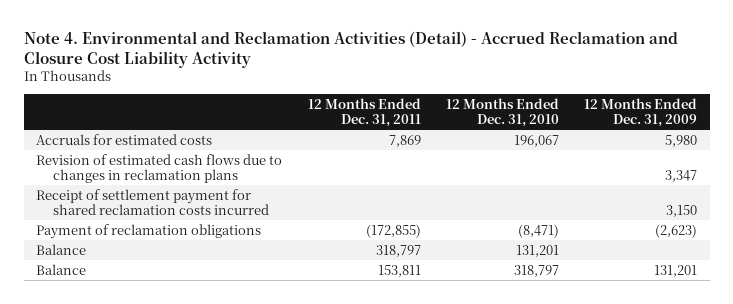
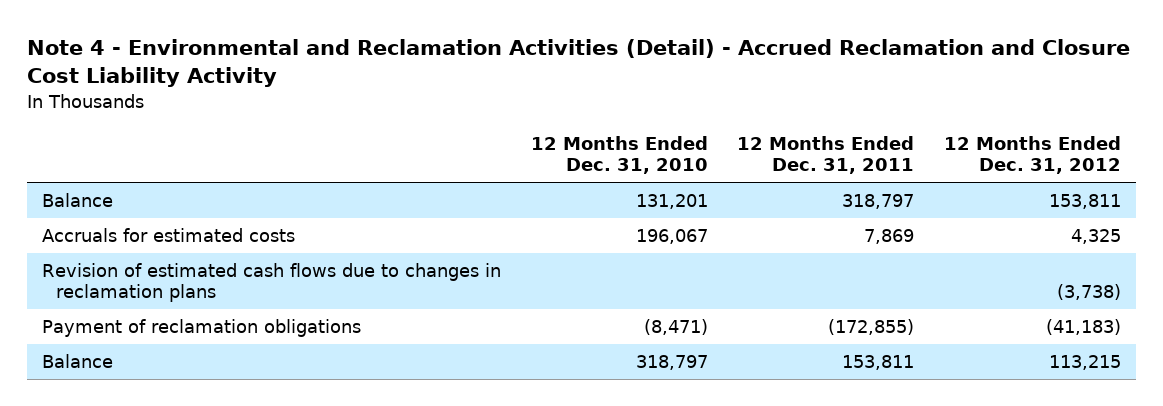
[23,30,678,68] Note 4. Environmental and Reclamation Activities (Detail) - Accrued Reclamation and Closure Cost Liability Activity -> [27,39,1131,88] Note 4 - Environmental and Reclamation Activities (Detail) - Accrued Reclamation and Closure Cost Liability Activity
[584,97,698,128] 12 Months Ended Dec. 31, 2009 -> none
none -> [943,135,1121,174] 12 Months Ended Dec. 31, 2012
[36,243,87,255] Balance -> [42,193,114,208] Balance
[36,188,270,215] Receipt of settlement payment for shared reclamation costs incurred -> none

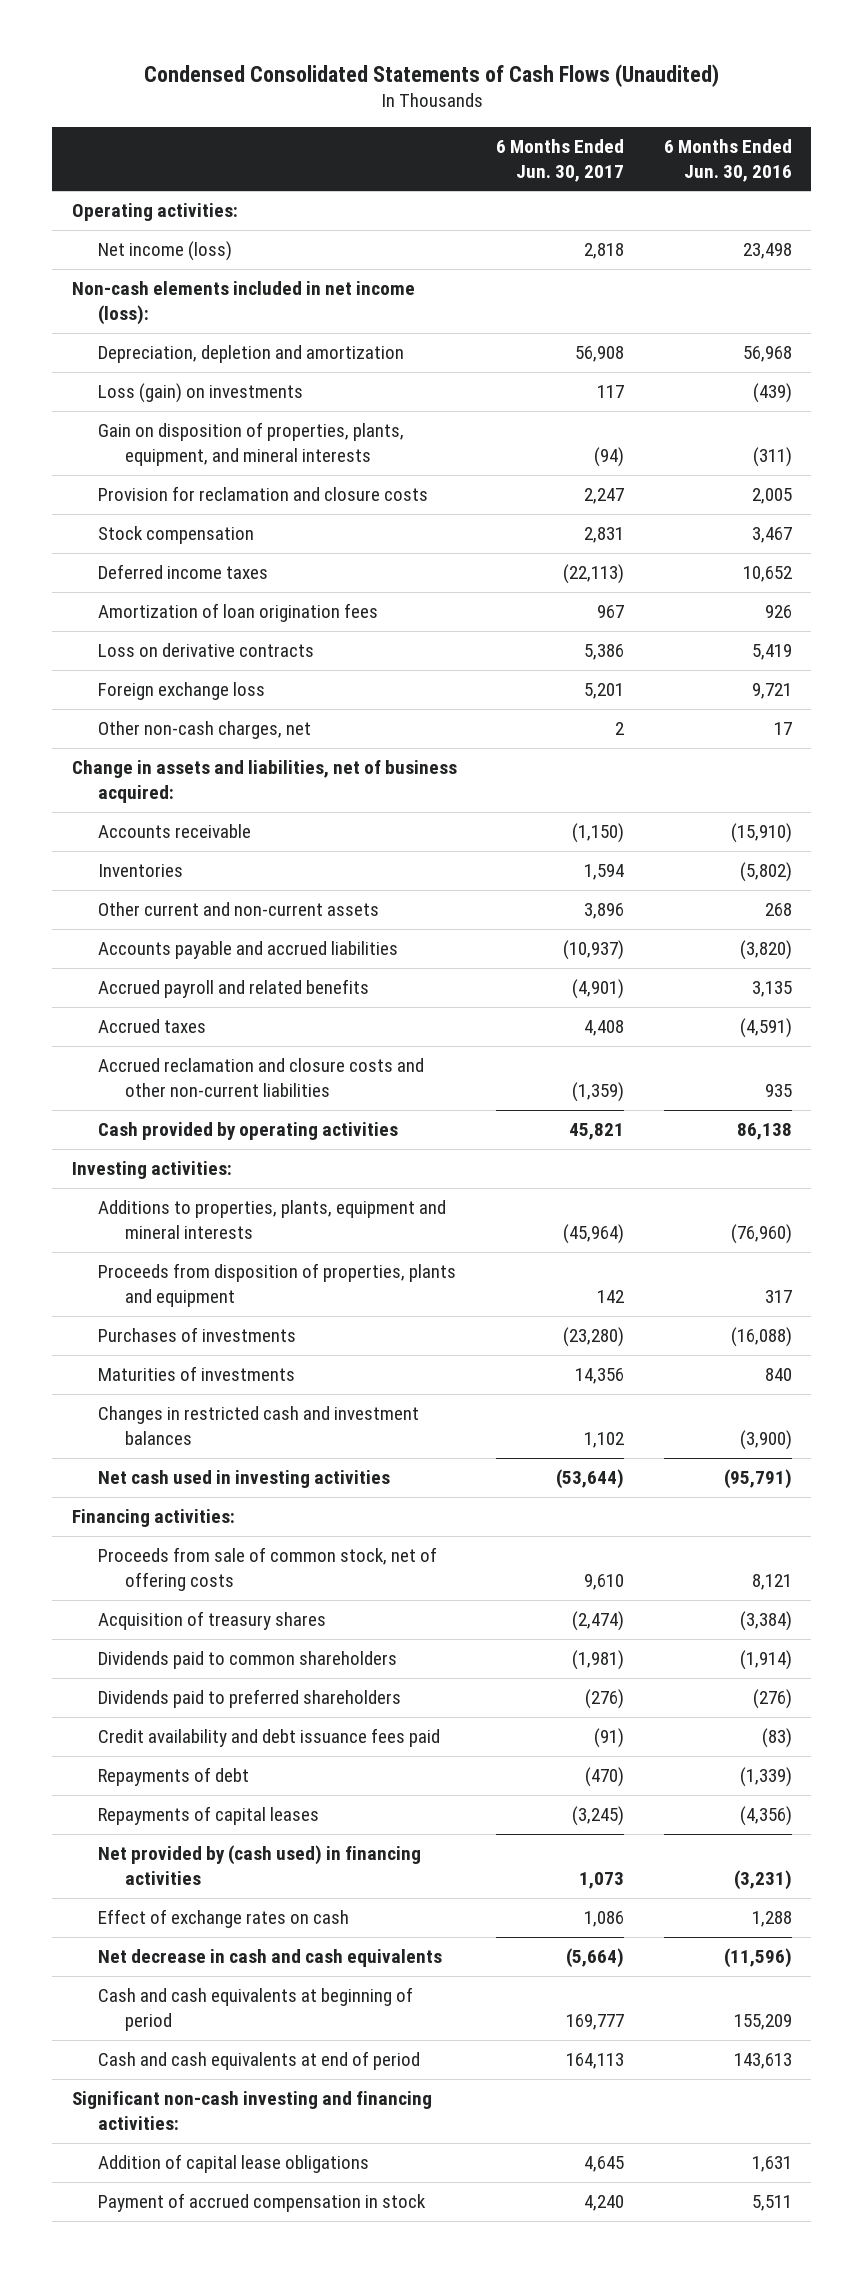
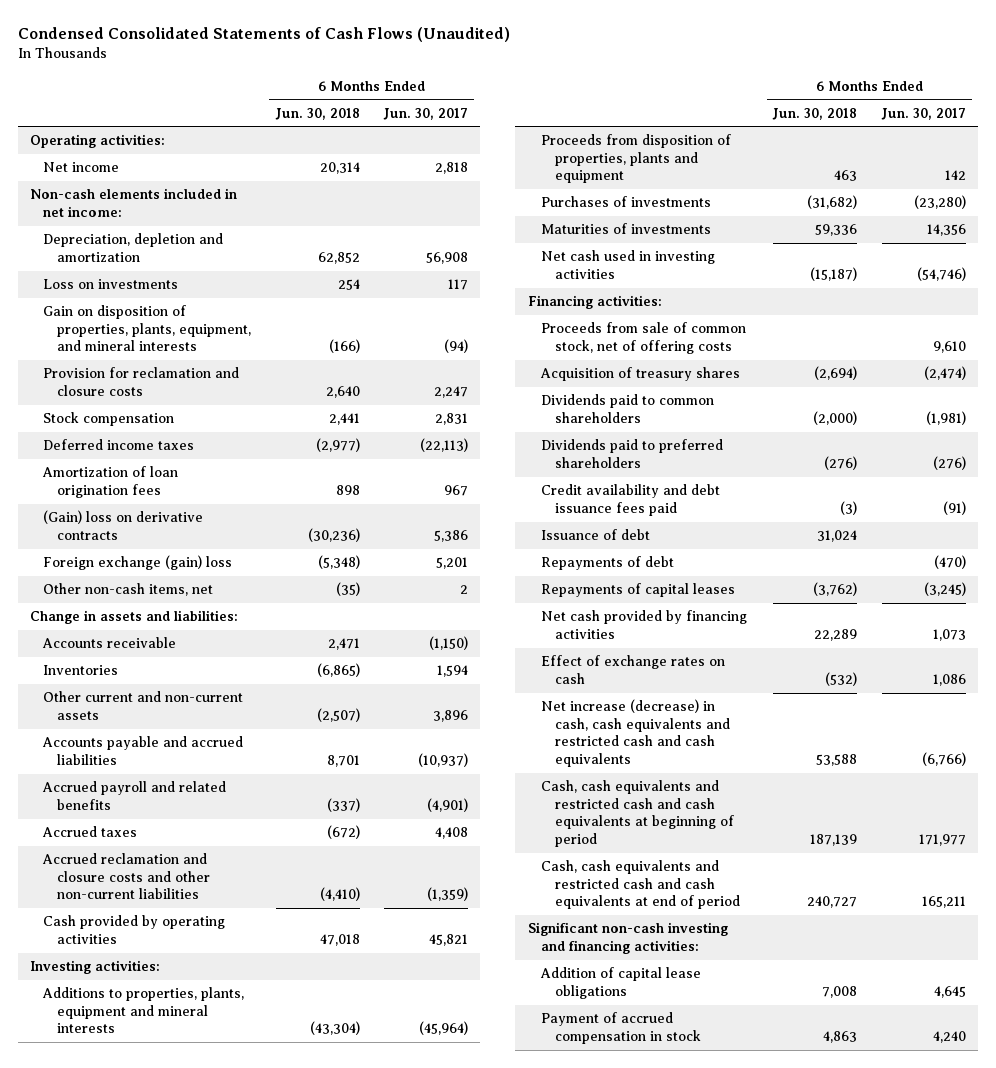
[663,138,792,182] 6 Months Ended Jun. 30, 2016 -> none
none -> [274,107,360,120] Jun. 30, 2018
[98,241,233,262] Net income (loss) -> [43,162,120,173] Net income
[71,281,415,326] Non-cash elements included in net income (loss): -> [29,188,237,217] Non-cash elements included in net income:
[98,383,304,404] Loss (gain) on investments -> [43,279,179,290] Loss on investments
[98,643,315,658] Loss on derivative contracts -> [43,510,204,540] (Gain) loss on derivative contracts
[98,682,266,701] Foreign exchange loss -> [43,555,233,571] Foreign exchange (gain) loss
[98,721,312,740] Other non-cash charges, net -> [43,583,214,597] Other non-cash items, net
[71,760,457,804] Change in assets and liabilities, net of business acquired: -> [29,610,238,625] Change in assets and liabilities:
[98,1406,420,1446] Changes in restricted cash and investment balances -> none
[556,1469,625,1490] (53,644) -> [916,266,966,281] (54,746)
none -> [541,529,651,541] Issuance of debt
[98,1845,422,1886] Net provided by (cash used) in financing activities -> [541,610,748,639] Net cash provided by financing activities
[98,1949,443,1968] Net decrease in cash and cash equivalents -> [541,699,730,767] Net increase (decrease) in cash, cash equivalents and restricted cash and cash equivalents
[566,1948,625,1969] (5,664) -> [921,751,966,766] (6,766)
[98,1987,414,2032] Cash and cash equivalents at beginning of period -> [541,780,734,847] Cash, cash equivalents and restricted cash and cash equivalents at beginning of period
[566,2014,625,2031] 169,777 -> [918,833,966,846] 171,977
[98,2051,421,2071] Cash and cash equivalents at end of period -> [541,860,740,910] Cash, cash equivalents and restricted cash and cash equivalents at end of period
[566,2053,625,2070] 164,113 -> [921,896,966,909] 165,211

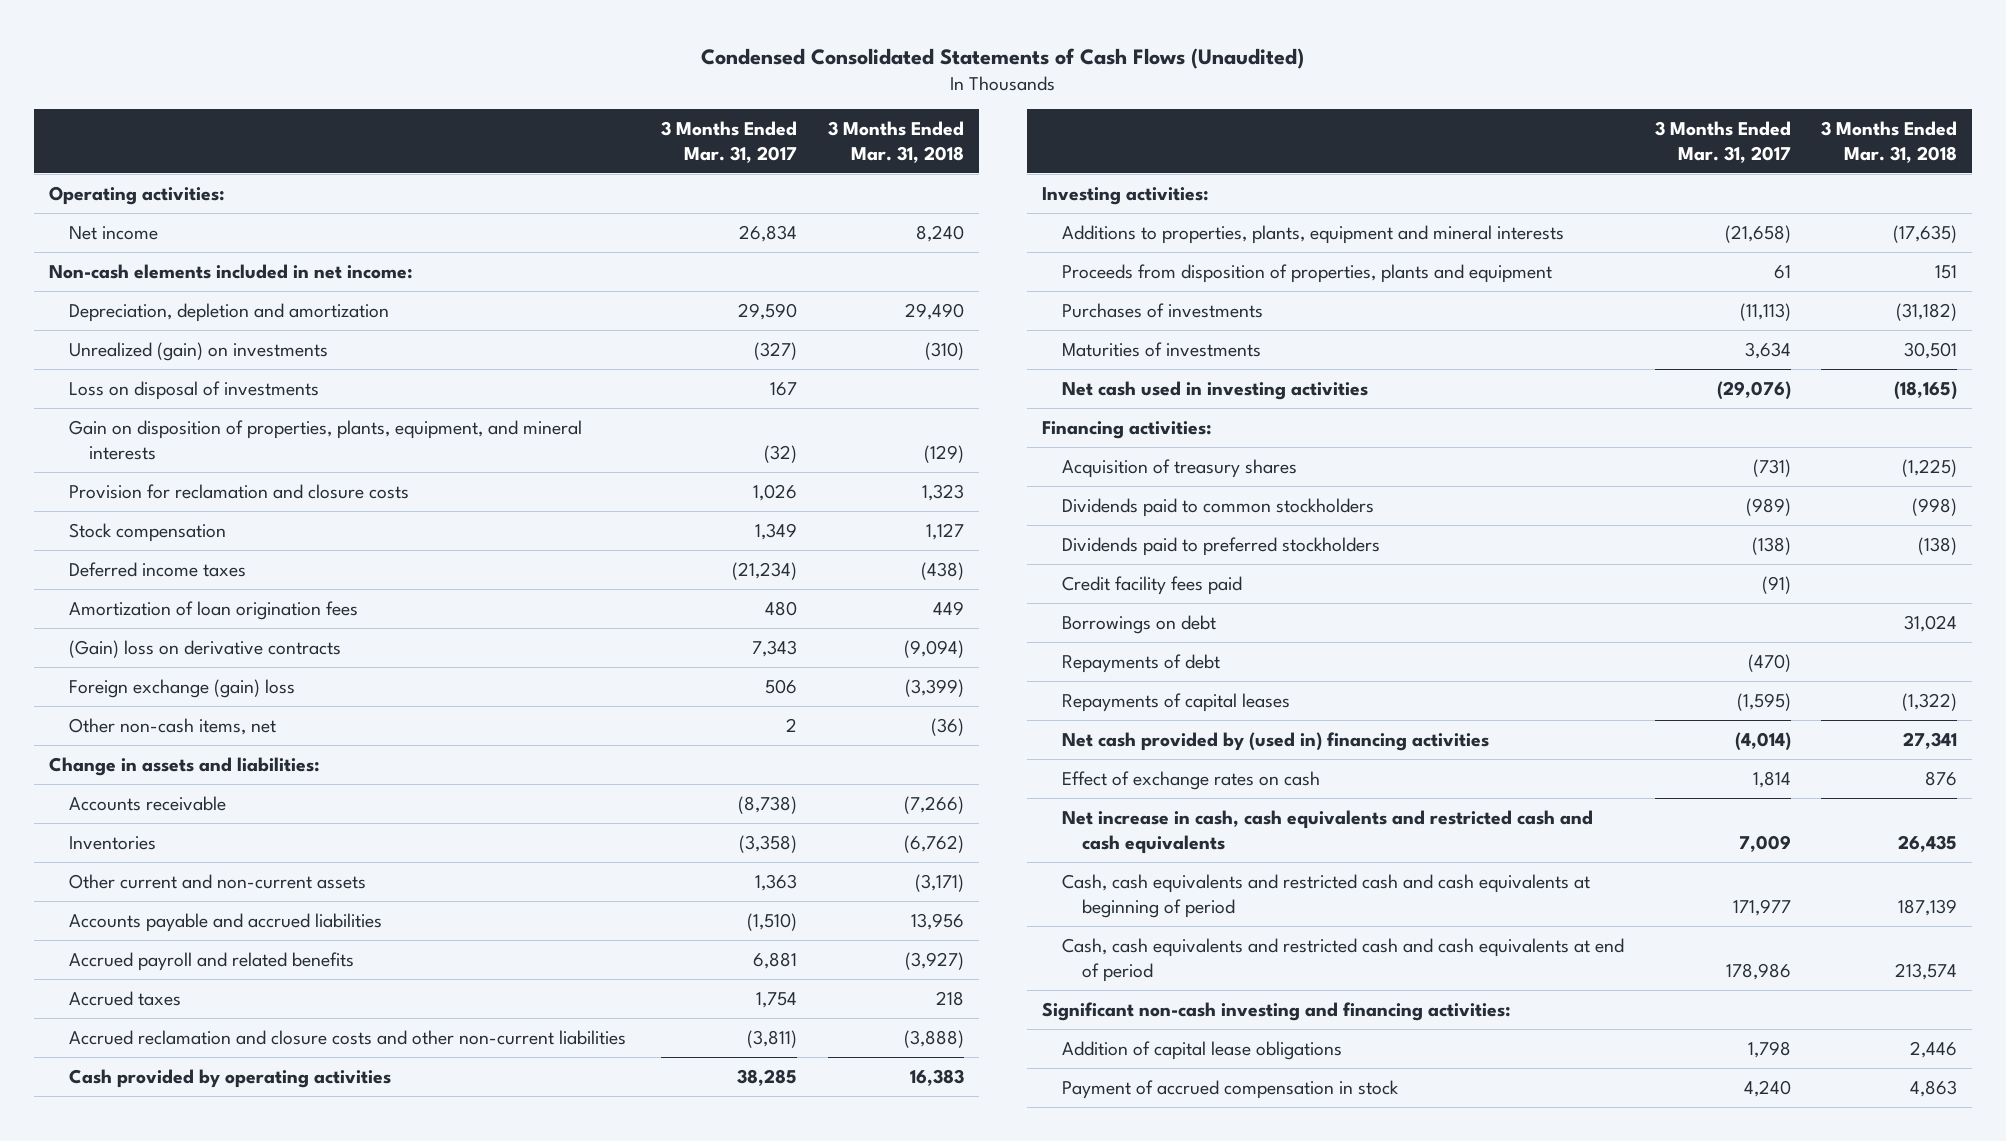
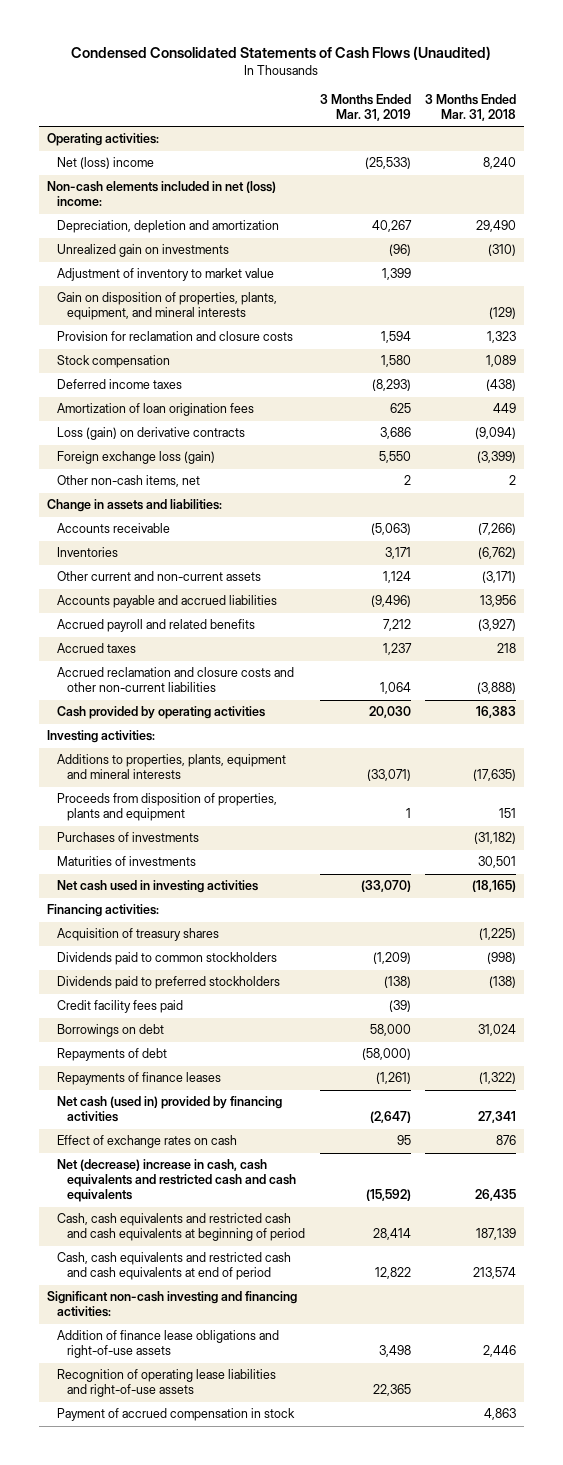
[661,120,798,163] 3 Months Ended Mar. 31, 2017 -> none
none -> [319,94,411,122] 3 Months Ended Mar. 31, 2019
[69,225,159,240] Net income -> [56,157,154,170] Net (loss) income
[48,263,413,279] Non-cash elements included in net income: -> [46,181,276,207] Non-cash elements included in net (loss) income:
[69,380,320,400] Loss on disposal of investments -> none
[69,341,329,361] Unrealized (gain) on investments -> [56,244,229,258] Unrealized gain on investments
none -> [56,268,274,282] Adjustment of inventory to market value
[925,522,964,540] 1,127 -> [486,355,517,368] 1,089
[69,639,342,658] (Gain) loss on derivative contracts -> [56,427,245,441] Loss (gain) on derivative contracts
[69,678,296,698] Foreign exchange (gain) loss -> [56,451,215,465] Foreign exchange loss (gain)
[930,717,964,736] (36) -> [509,475,517,486] 2
[1062,692,1291,712] Repayments of capital leases -> [56,1072,221,1086] Repayments of finance leases
[1062,731,1490,751] Net cash provided by (used in) financing activities -> [56,1096,282,1123] Net cash (used in) provided by financing activities
[1062,809,1594,854] Net increase in cash, cash equivalents and restricted cash and cash equivalents -> [56,1159,296,1203] Net (decrease) increase in cash, cash equivalents and restricted cash and cash equivalents
[1062,1040,1343,1060] Addition of capital lease obligations -> [56,1330,279,1359] Addition of finance lease obligations and right-of-use assets
none -> [56,1369,276,1398] Recognition of operating lease liabilities and right-of-use assets

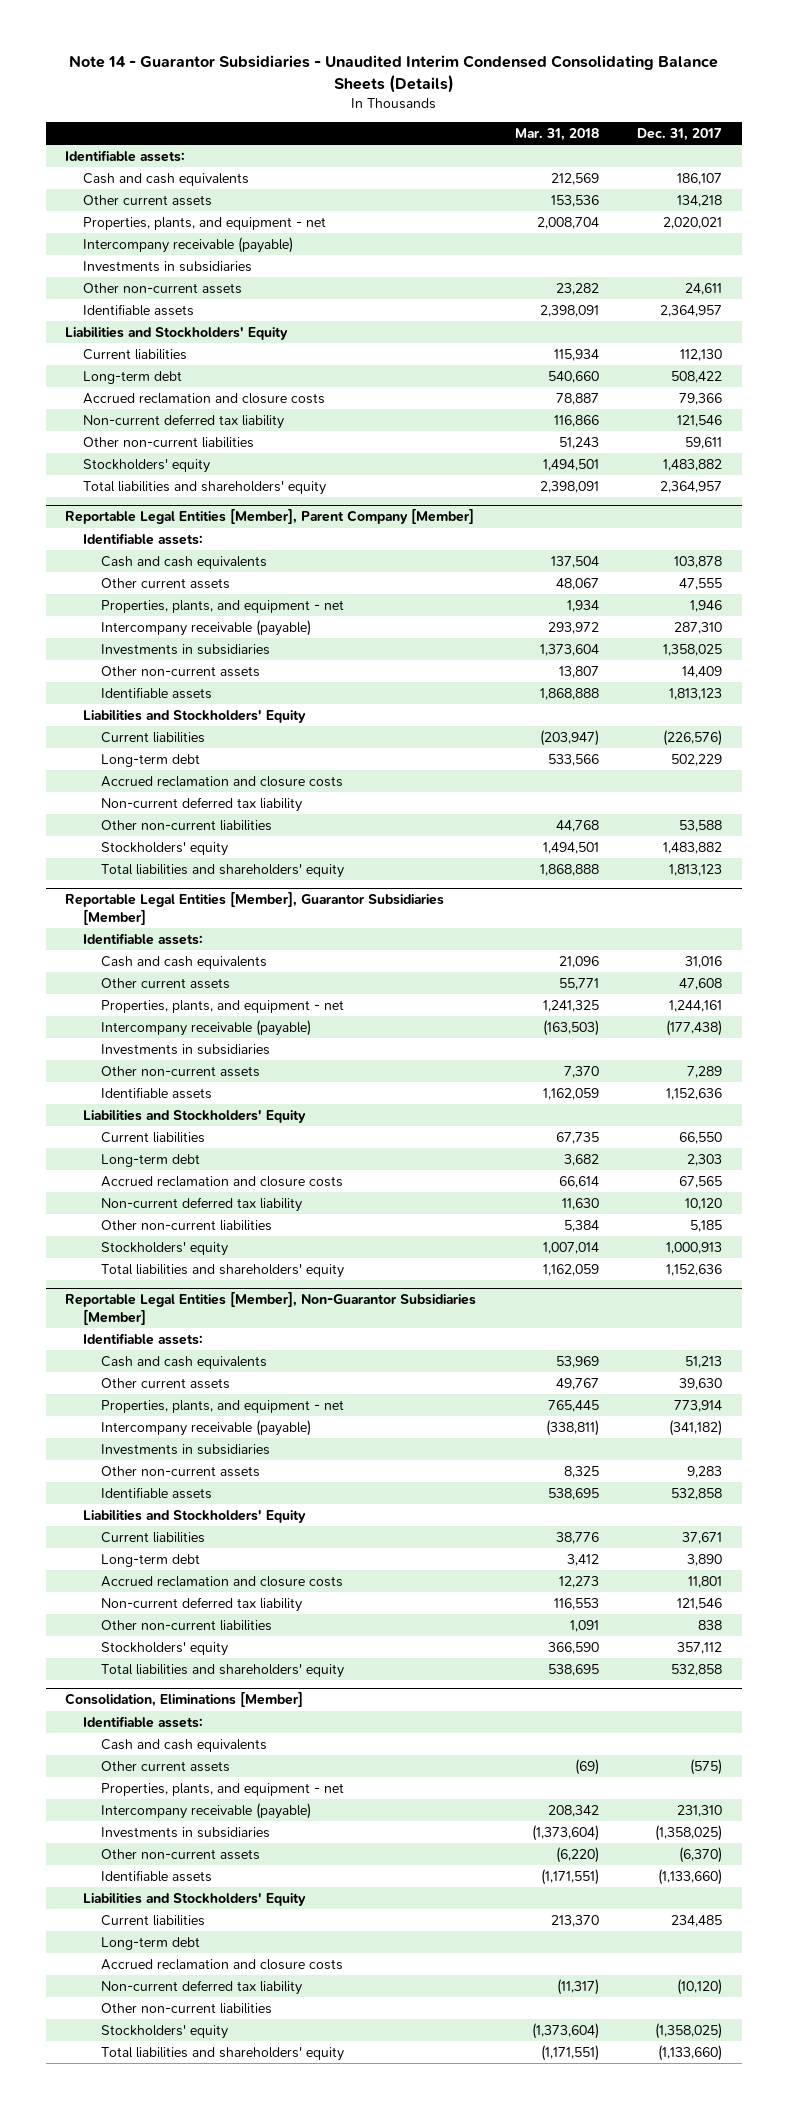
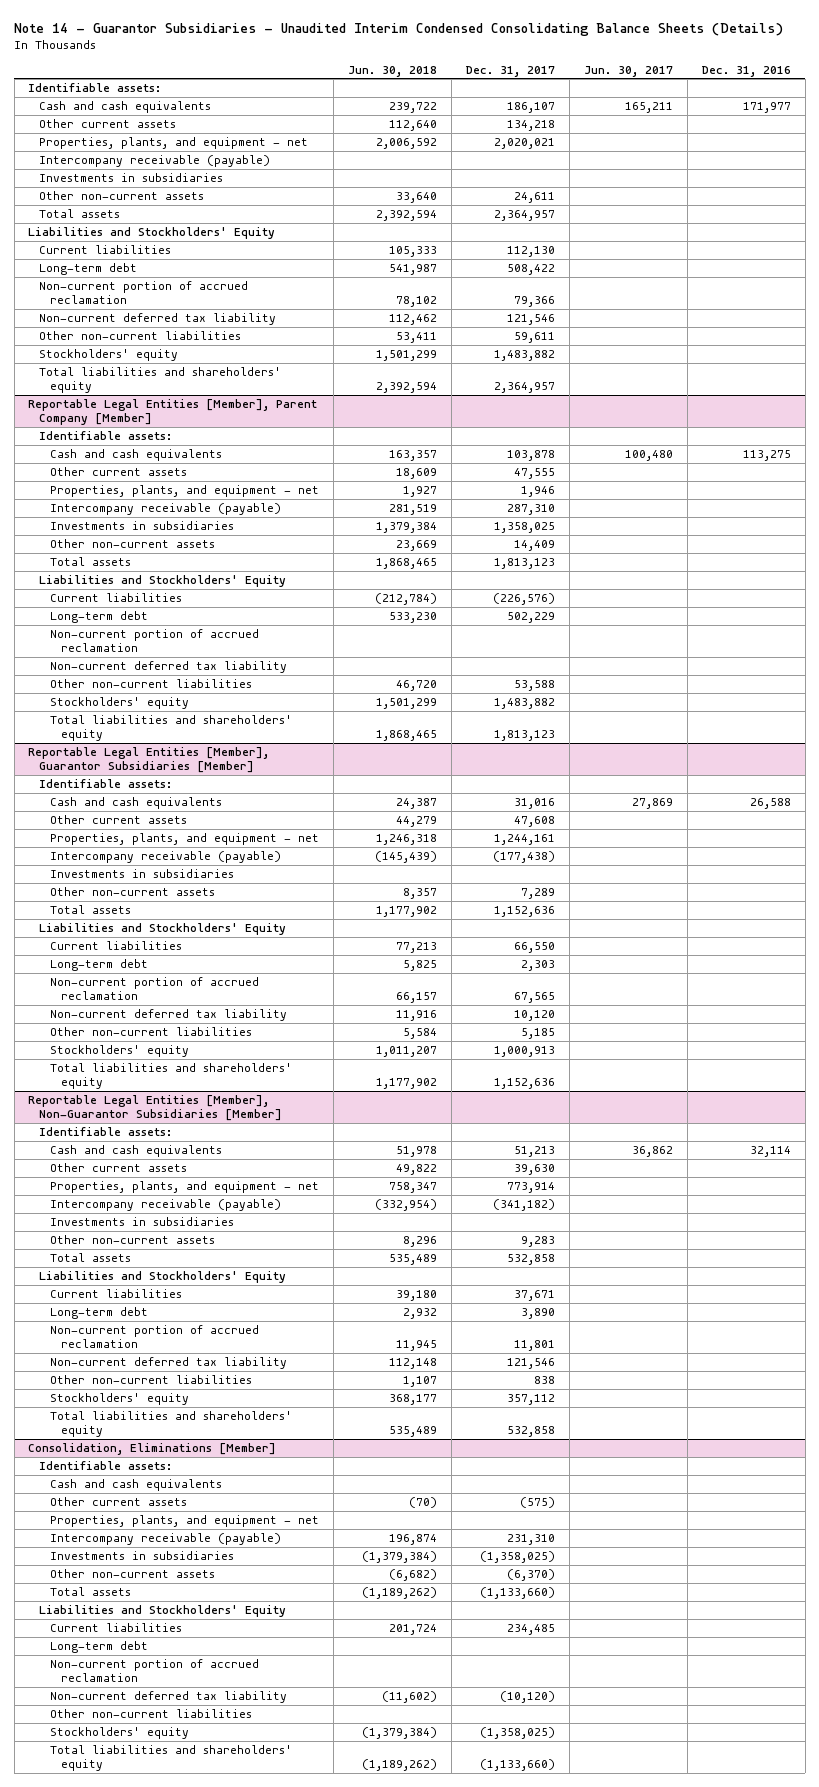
[514,128,599,142] Mar. 31, 2018 -> none
none -> [348,65,438,77] Jun. 30, 2018
none -> [583,65,673,77] Jun. 30, 2017
none -> [701,65,791,77] Dec. 31, 2016
[82,303,194,316] Identifiable assets -> [39,208,121,218] Total assets
[82,392,325,404] Accrued reclamation and closure costs -> [39,280,249,304] Non-current portion of accrued reclamation
[100,686,212,699] Identifiable assets -> [50,556,132,566] Total assets
[100,775,343,787] Accrued reclamation and closure costs -> [50,628,260,652] Non-current portion of accrued reclamation
[100,1086,212,1099] Identifiable assets -> [50,904,132,914] Total assets
[100,1175,343,1187] Accrued reclamation and closure costs -> [50,976,260,1000] Non-current portion of accrued reclamation
[100,1486,212,1499] Identifiable assets -> [50,1252,132,1262] Total assets
[100,1575,343,1587] Accrued reclamation and closure costs -> [50,1324,260,1348] Non-current portion of accrued reclamation
[100,1869,212,1882] Identifiable assets -> [50,1586,132,1596] Total assets
[100,1958,343,1970] Accrued reclamation and closure costs -> [50,1658,260,1682] Non-current portion of accrued reclamation

